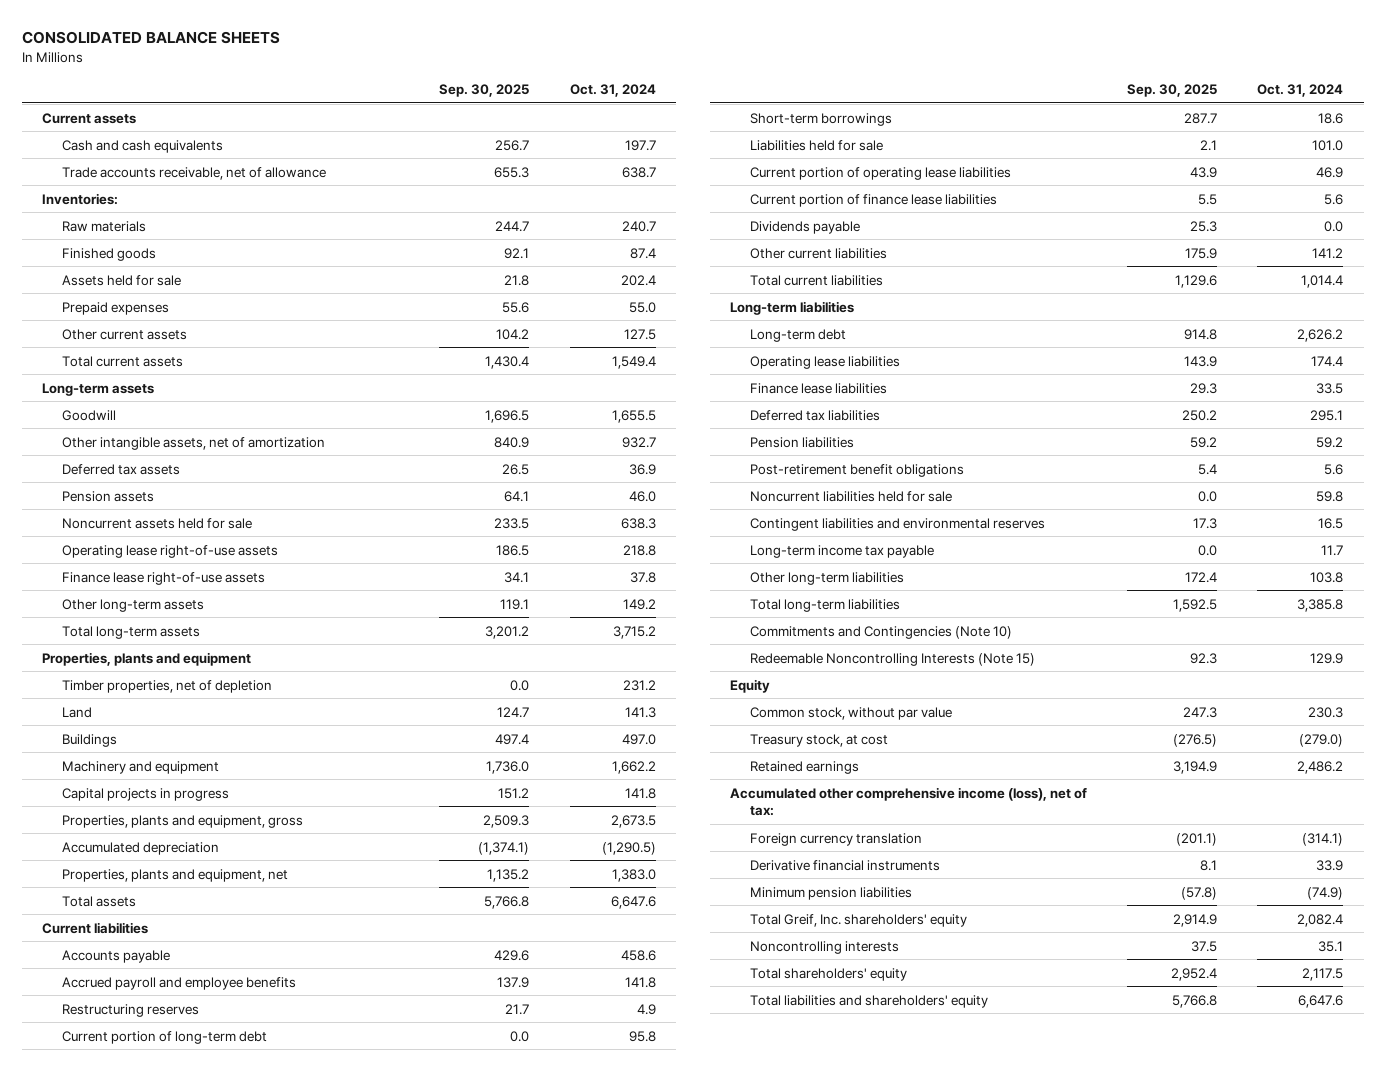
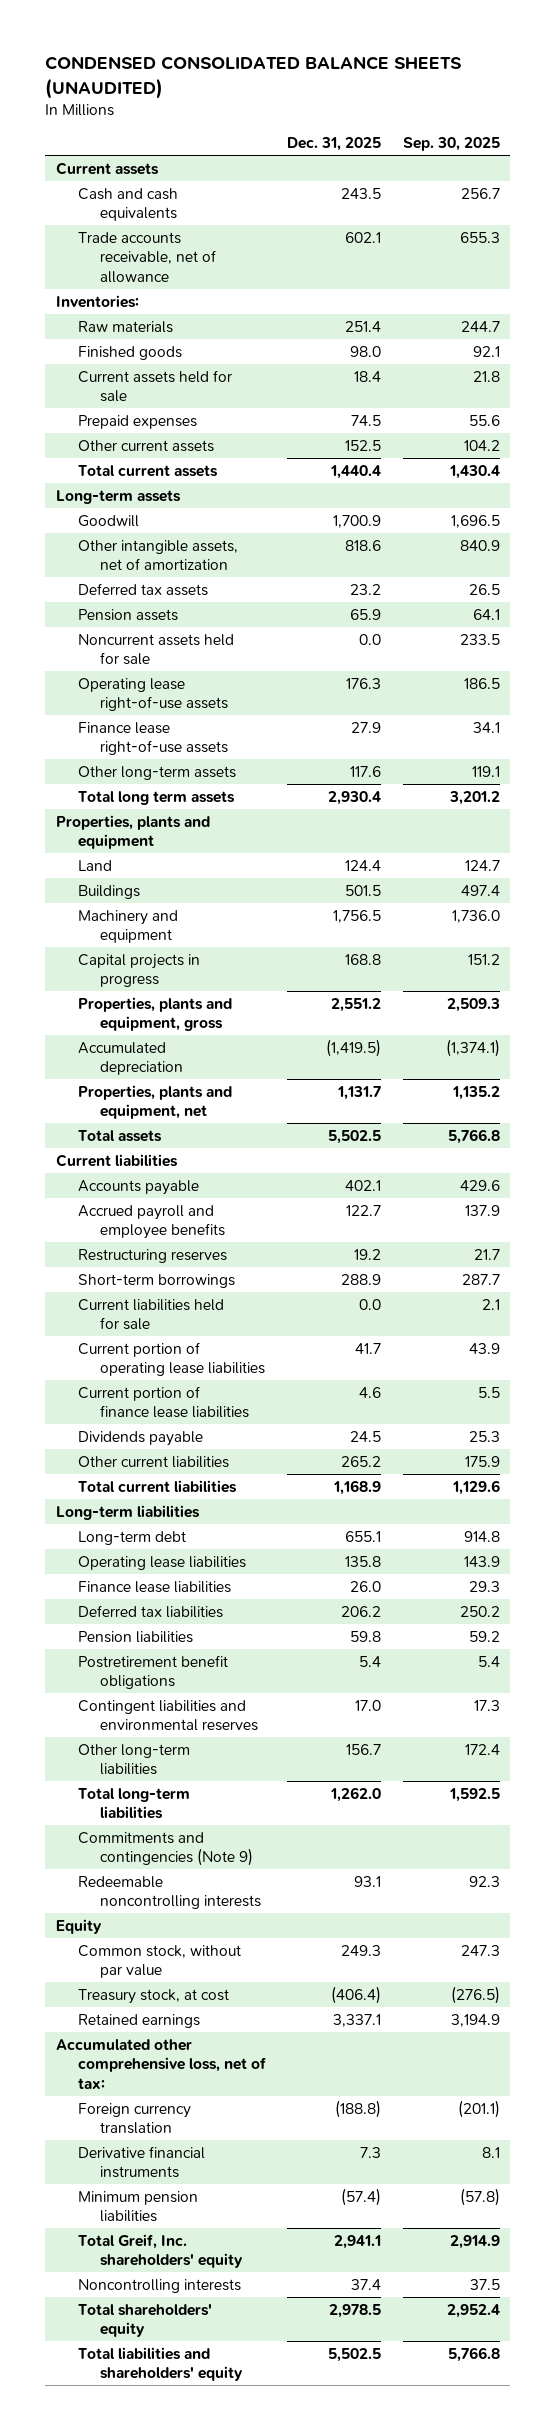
[21,31,280,45] CONSOLIDATED BALANCE SHEETS -> [45,56,463,99] CONDENSED CONSOLIDATED BALANCE SHEETS (UNAUDITED)
[569,83,656,97] Oct. 31, 2024 -> none
none -> [287,137,382,152] Dec. 31, 2025
[61,274,181,286] Assets held for sale -> [77,369,232,403] Current assets held for sale
[61,625,200,639] Total long-term assets -> [77,790,235,805] Total long term assets
[61,679,272,693] Timber properties, net of depletion -> none
[61,1030,267,1044] Current portion of long-term debt -> none
[749,139,883,151] Liabilities held for sale -> [77,1298,224,1331] Current liabilities held for sale
[749,490,952,502] Noncurrent liabilities held for sale -> none
[749,463,964,477] Post-retirement benefit obligations -> [77,1654,228,1690] Postretirement benefit obligations
[749,544,934,558] Long-term income tax payable -> none
[749,625,1012,639] Commitments and Contingencies (Note 10) -> [77,1831,254,1867] Commitments and contingencies (Note 9)
[749,652,1035,666] Redeemable Noncontrolling Interests (Note 15) -> [77,1875,262,1910] Redeemable noncontrolling interests
[729,786,1087,816] Accumulated other comprehensive income (loss), net of tax: -> [55,2038,266,2089] Accumulated other comprehensive loss, net of tax:

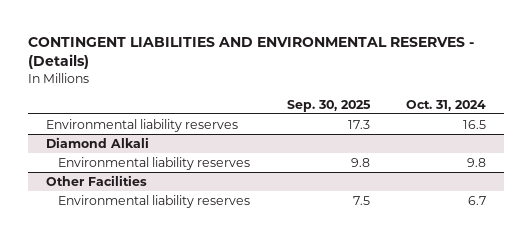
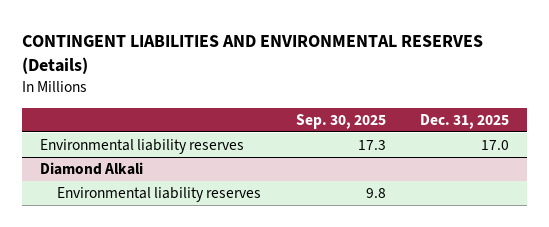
[27,36,474,69] CONTINGENT LIABILITIES AND ENVIRONMENTAL RESERVES - (Details) -> [22,34,484,75] CONTINGENT LIABILITIES AND ENVIRONMENTAL RESERVES (Details)
[406,99,487,111] Oct. 31, 2024 -> none
none -> [420,113,510,129] Dec. 31, 2025
[45,174,147,186] Other Facilities -> none
[58,194,251,208] Environmental liability reserves -> none

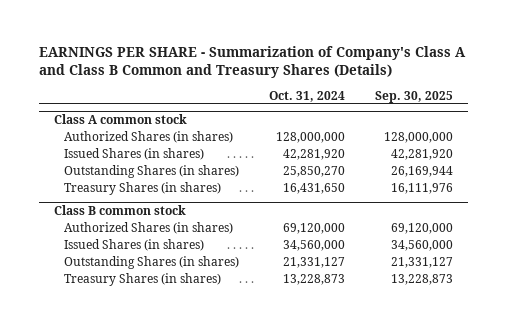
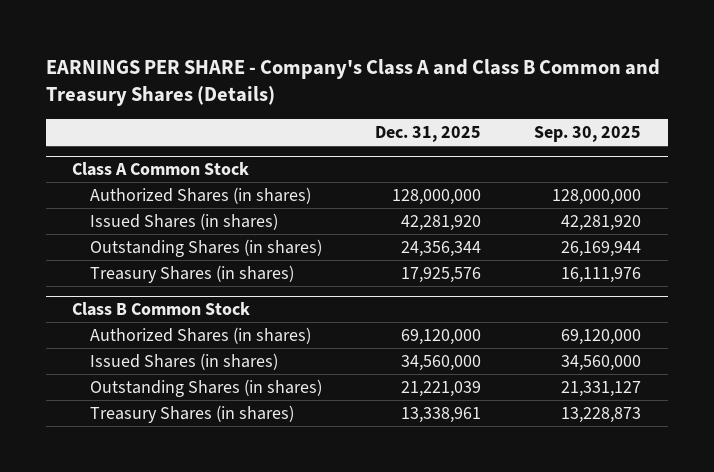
[38,45,466,79] EARNINGS PER SHARE - Summarization of Company's Class A and Class B Common and Treasury Shares (Details) -> [45,58,660,107] EARNINGS PER SHARE - Company's Class A and Class B Common and Treasury Shares (Details)
[268,90,345,102] Oct. 31, 2024 -> none
none -> [375,126,482,143] Dec. 31, 2025
[53,114,187,125] Class A common stock -> [72,162,250,177] Class A Common Stock
[53,205,186,216] Class B common stock -> [72,302,251,317] Class B Common Stock

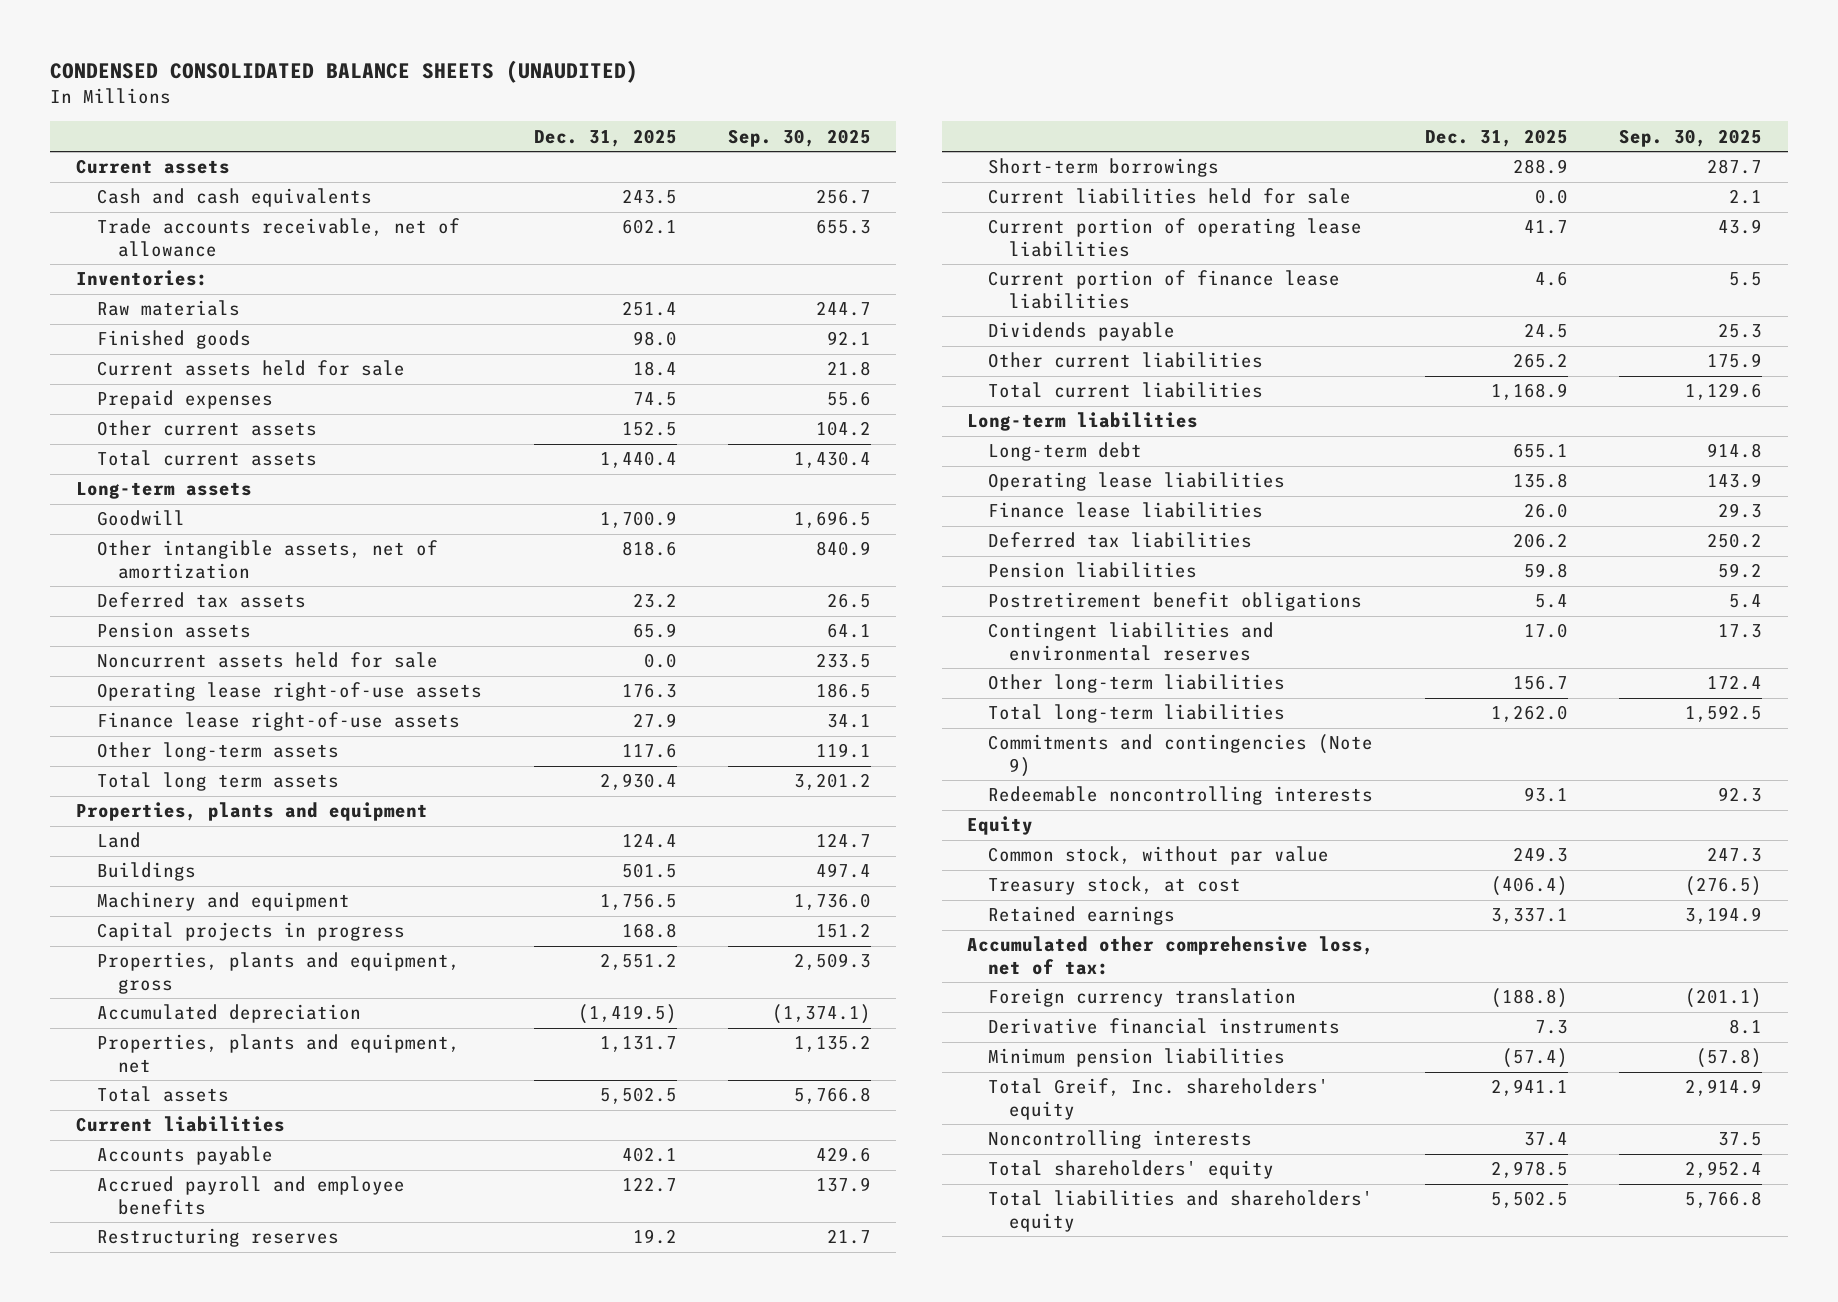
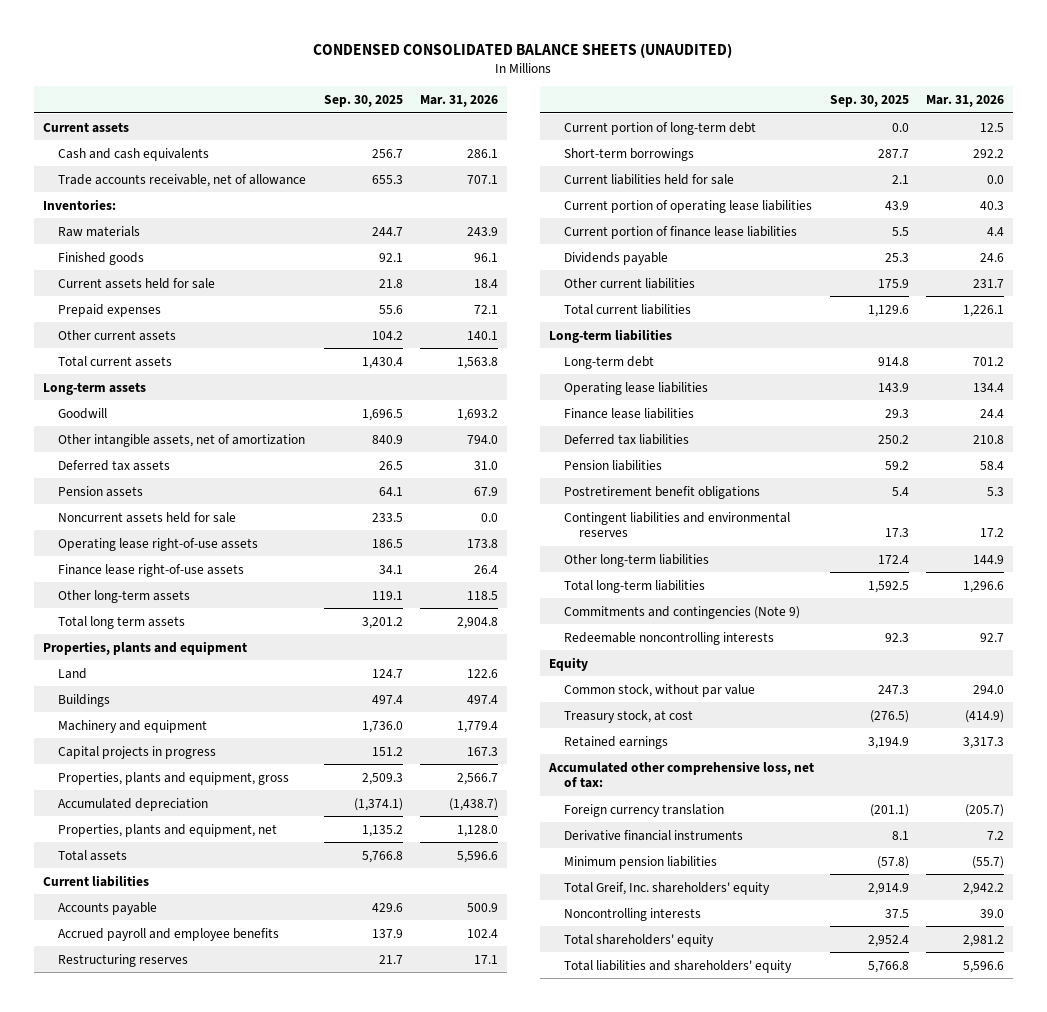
[533,128,677,147] Dec. 31, 2025 -> none
none -> [420,94,499,107] Mar. 31, 2026
none -> [563,121,756,135] Current portion of long-term debt

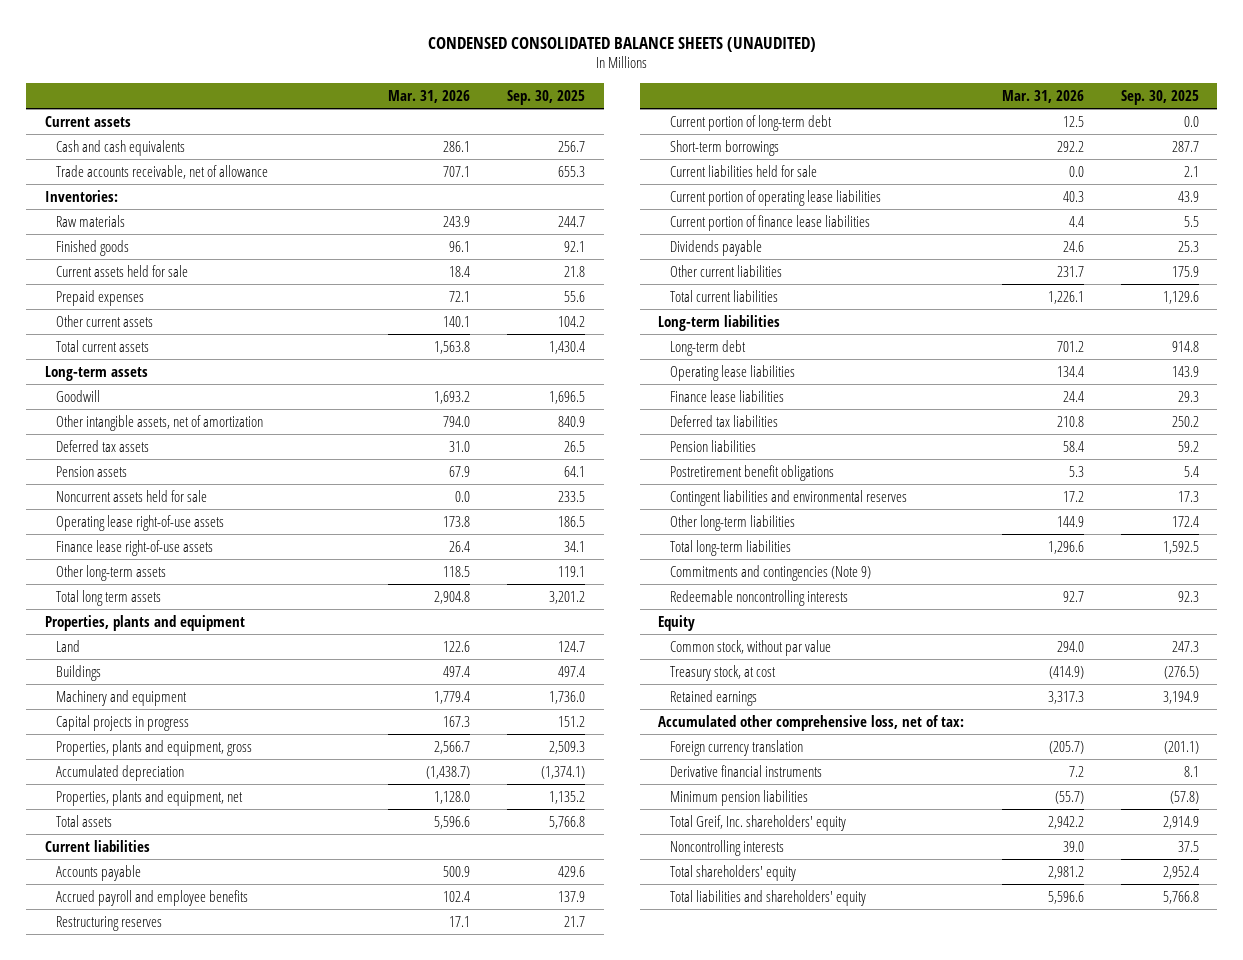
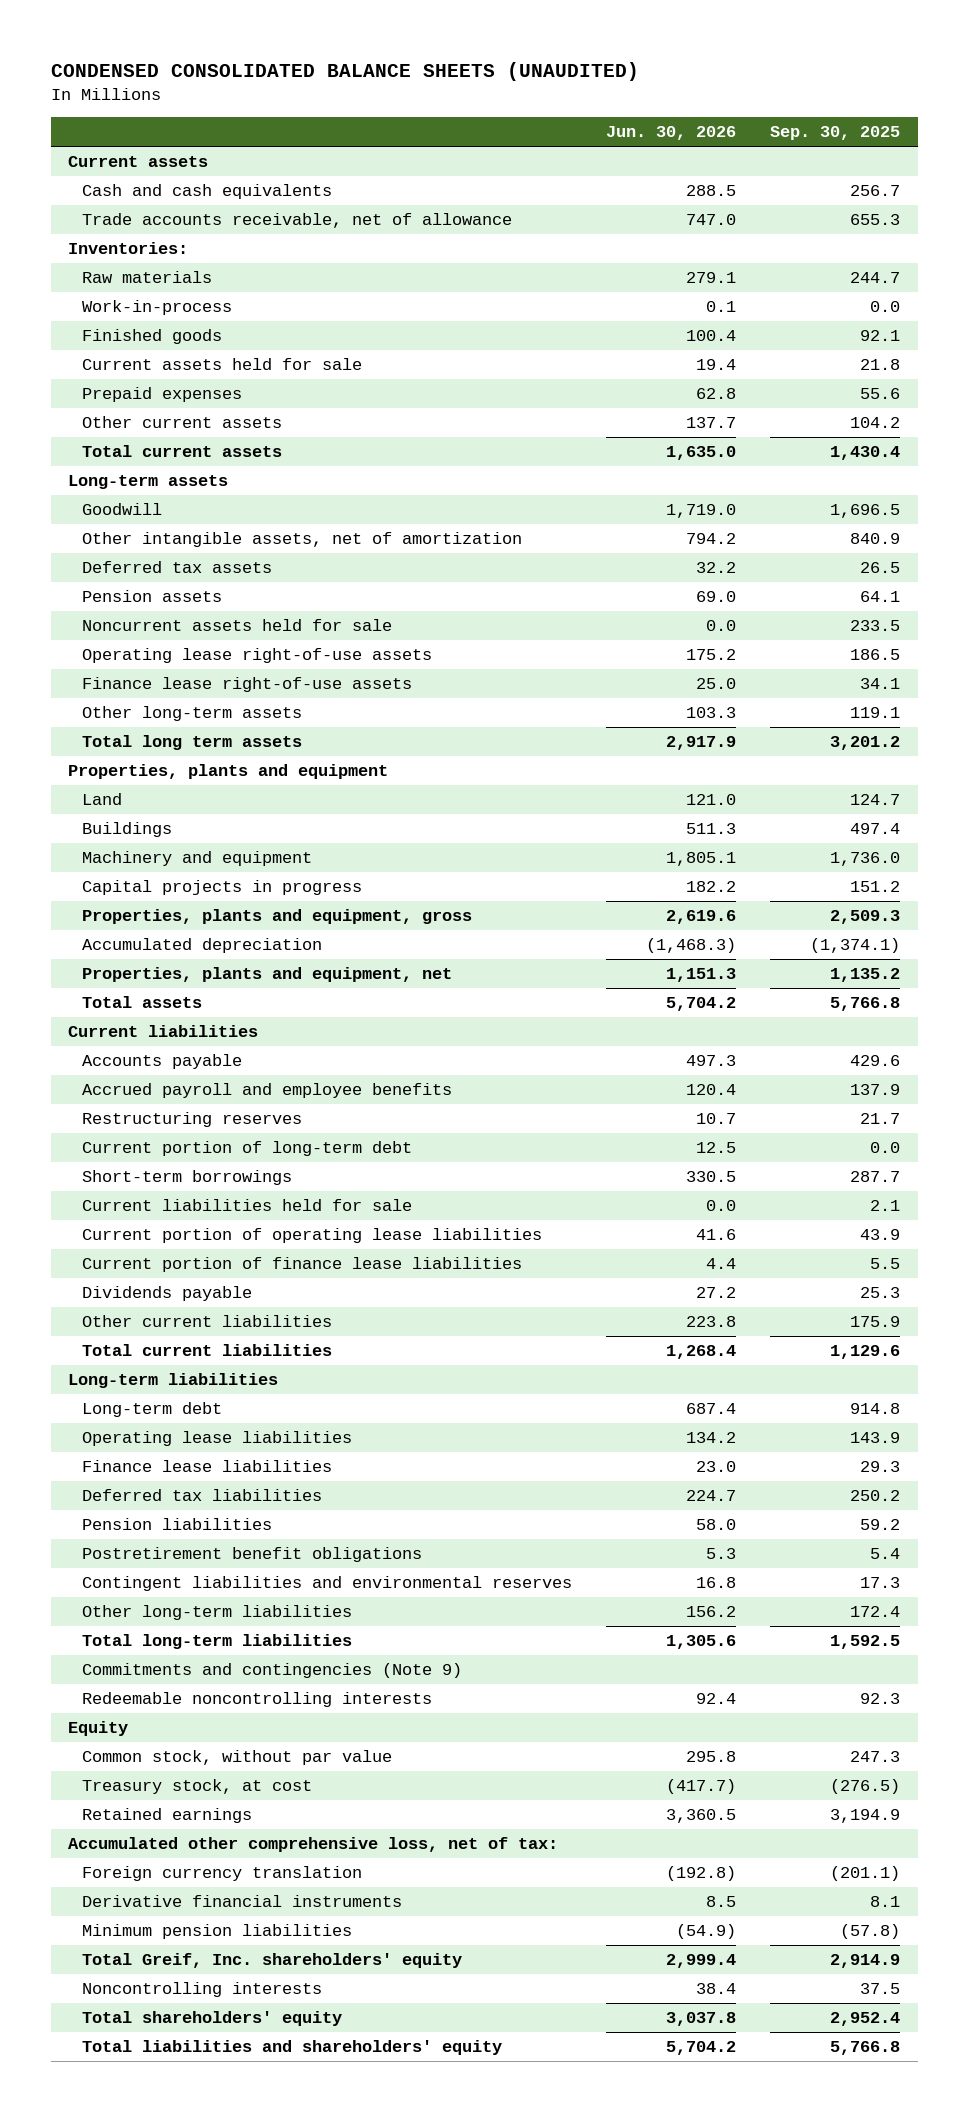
[387,89,470,103] Mar. 31, 2026 -> none
none -> [606,126,737,141] Jun. 30, 2026
none -> [82,300,233,316] Work-in-process

